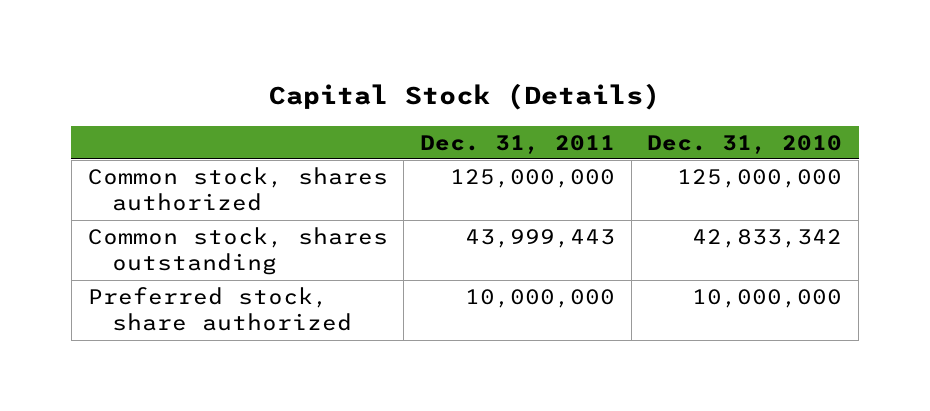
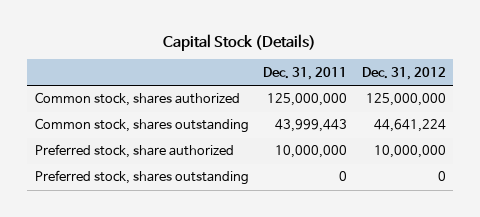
[647,134,843,154] Dec. 31, 2010 -> none
none -> [361,66,446,80] Dec. 31, 2012
none -> [34,170,249,186] Preferred stock, shares outstanding

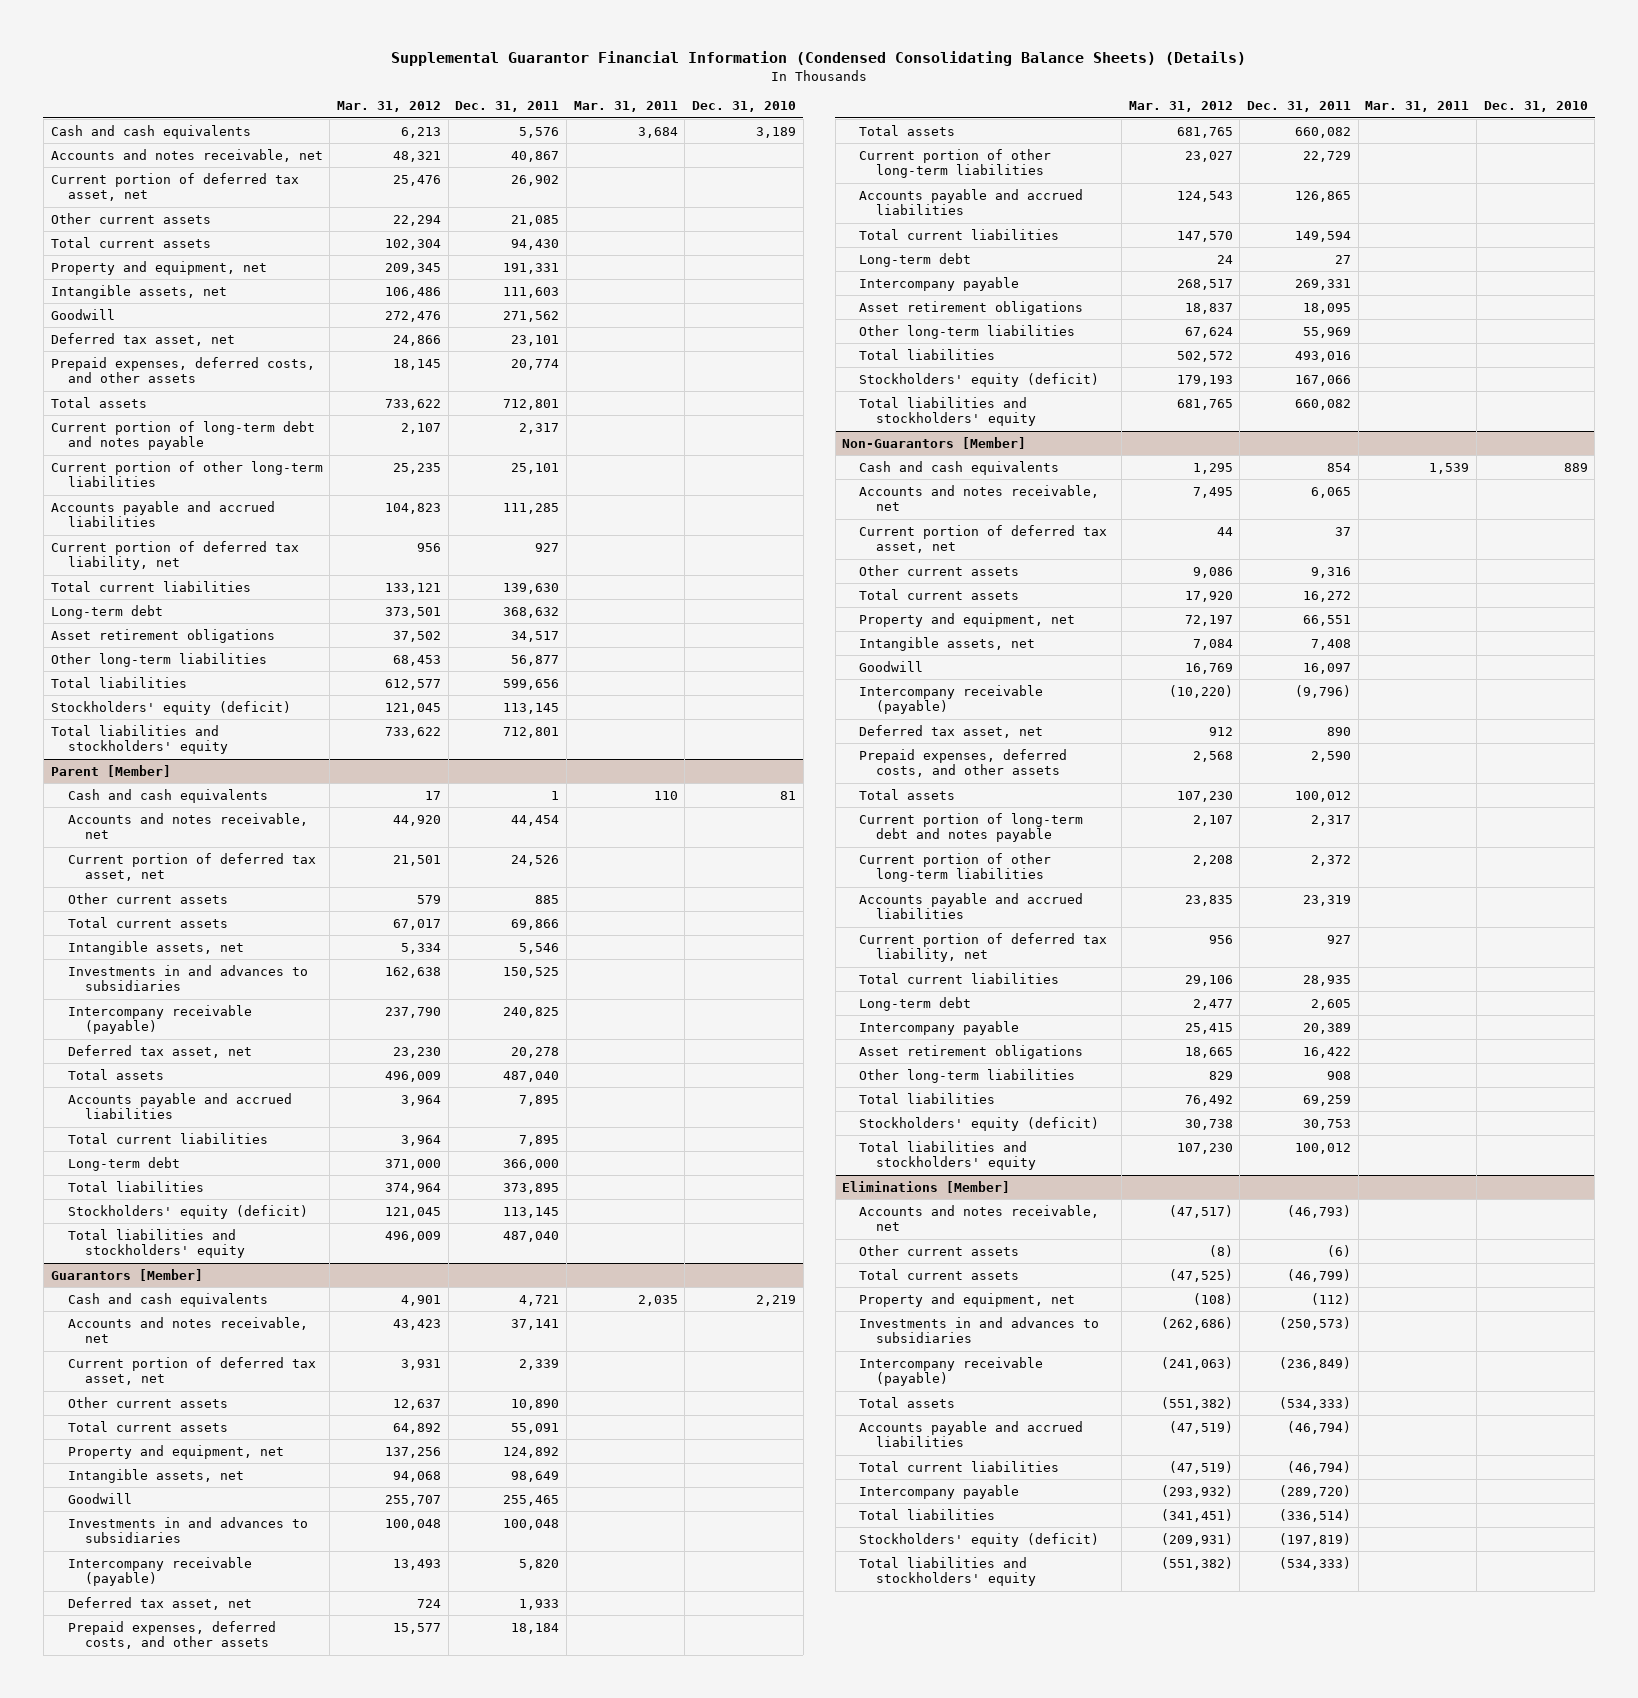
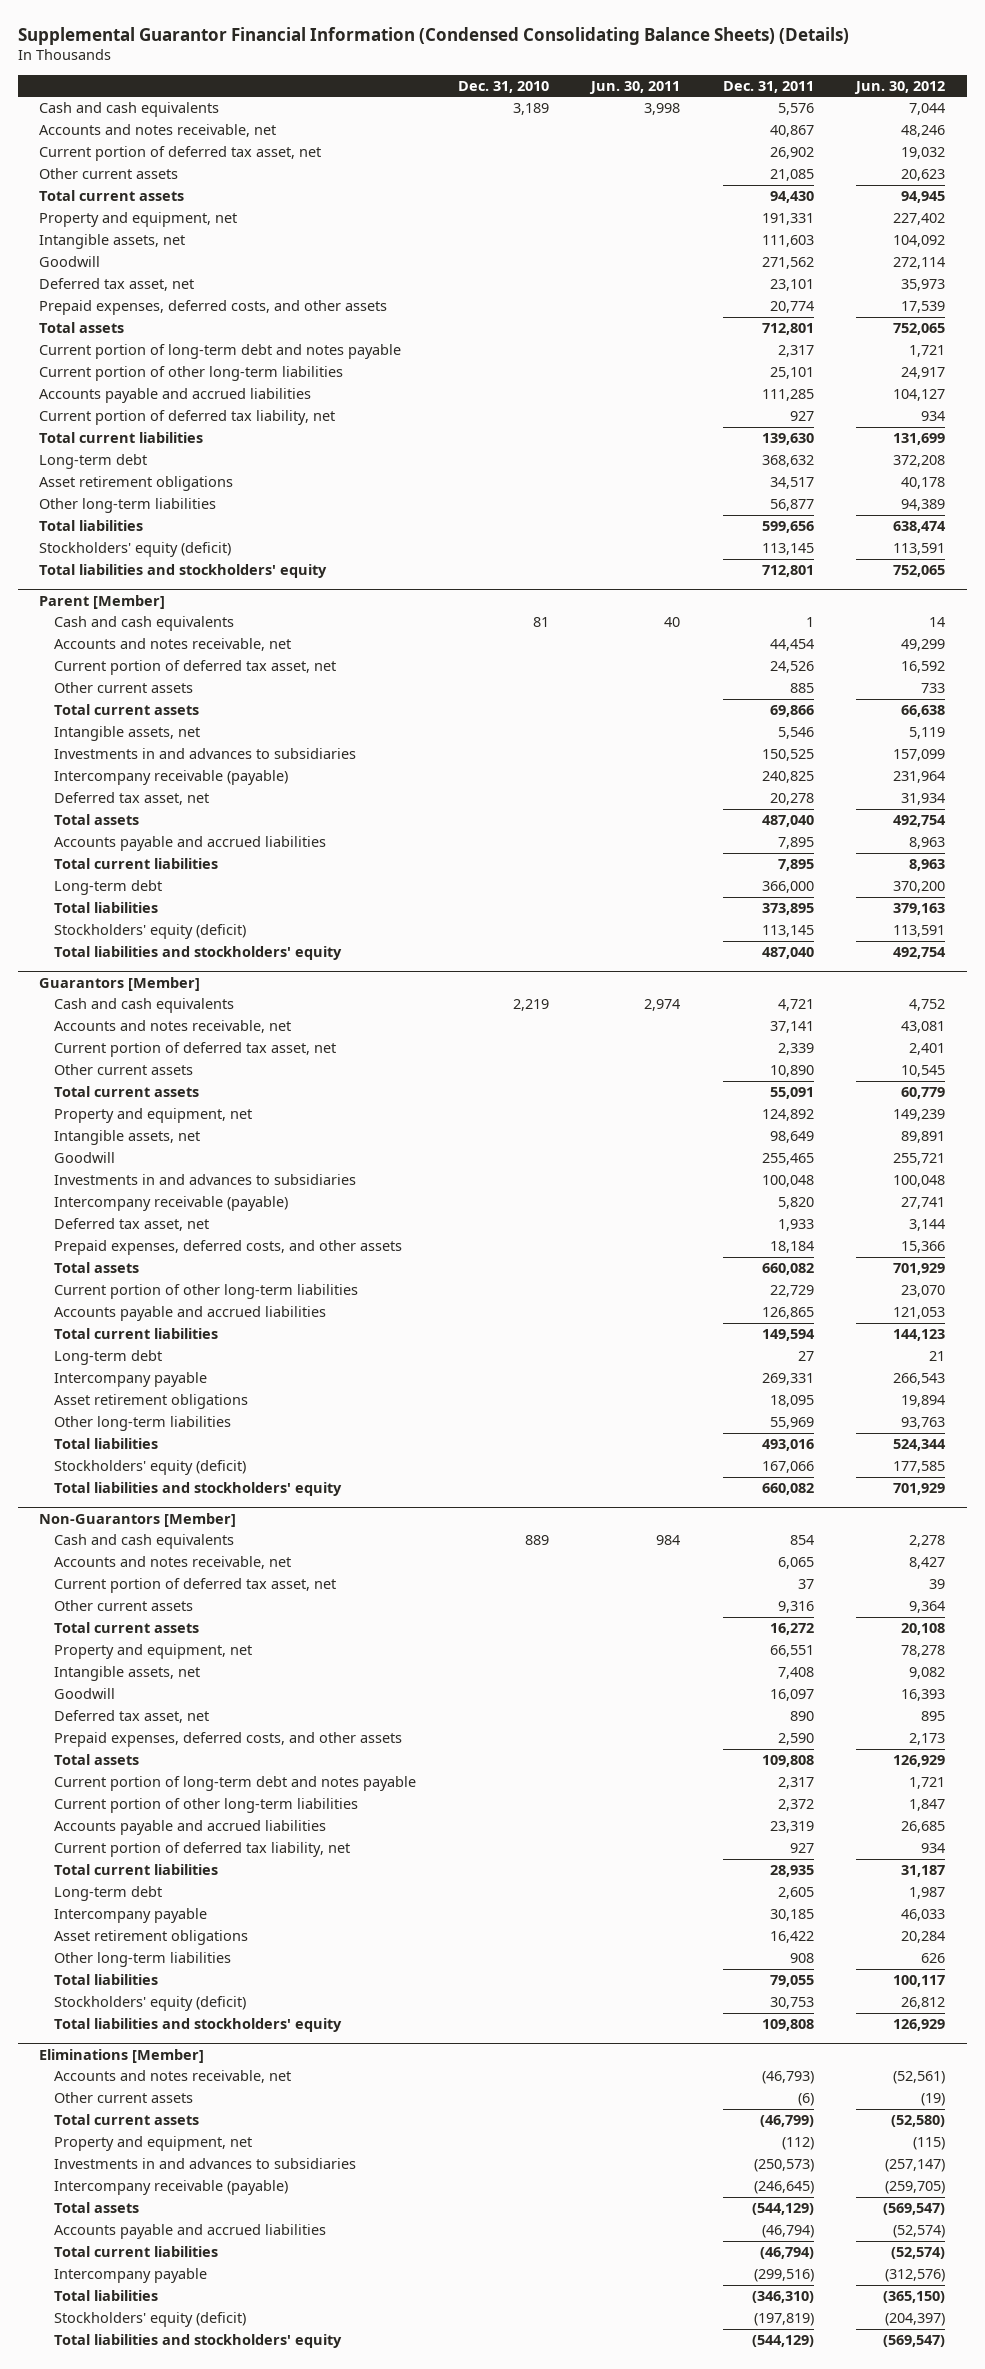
[336,101,441,113] Mar. 31, 2012 -> none
[573,101,678,113] Mar. 31, 2011 -> none
none -> [589,80,681,94] Jun. 30, 2011
none -> [854,80,946,94] Jun. 30, 2012
[859,684,1044,715] Intercompany receivable (payable) -> none
[1295,790,1352,802] 100,012 -> [761,1755,814,1768] 109,808
[1303,1022,1352,1034] 20,389 -> [769,1909,814,1922] 30,185
[1303,1094,1352,1106] 69,259 -> [769,1975,814,1988] 79,055
[1295,1142,1352,1154] 100,012 -> [761,2019,814,2032] 109,808
[1279,1356,1352,1370] (236,849) -> [753,2181,814,2195] (246,645)
[1279,1396,1352,1410] (534,333) -> [751,2203,814,2216] (544,129)
[1279,1484,1352,1498] (289,720) -> [753,2269,814,2283] (299,516)
[1279,1508,1352,1522] (336,514) -> [751,2291,814,2304] (346,310)
[1279,1556,1352,1570] (534,333) -> [751,2335,814,2348] (544,129)

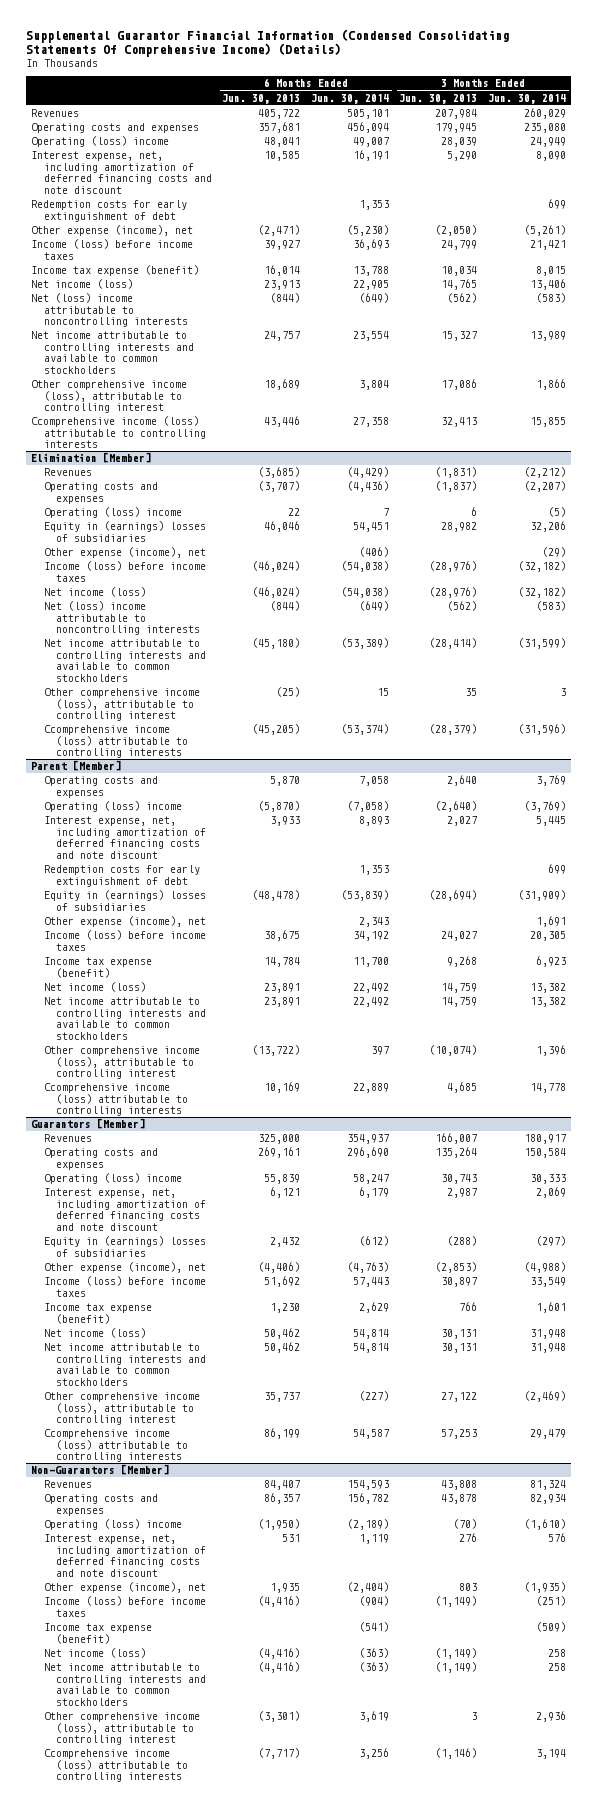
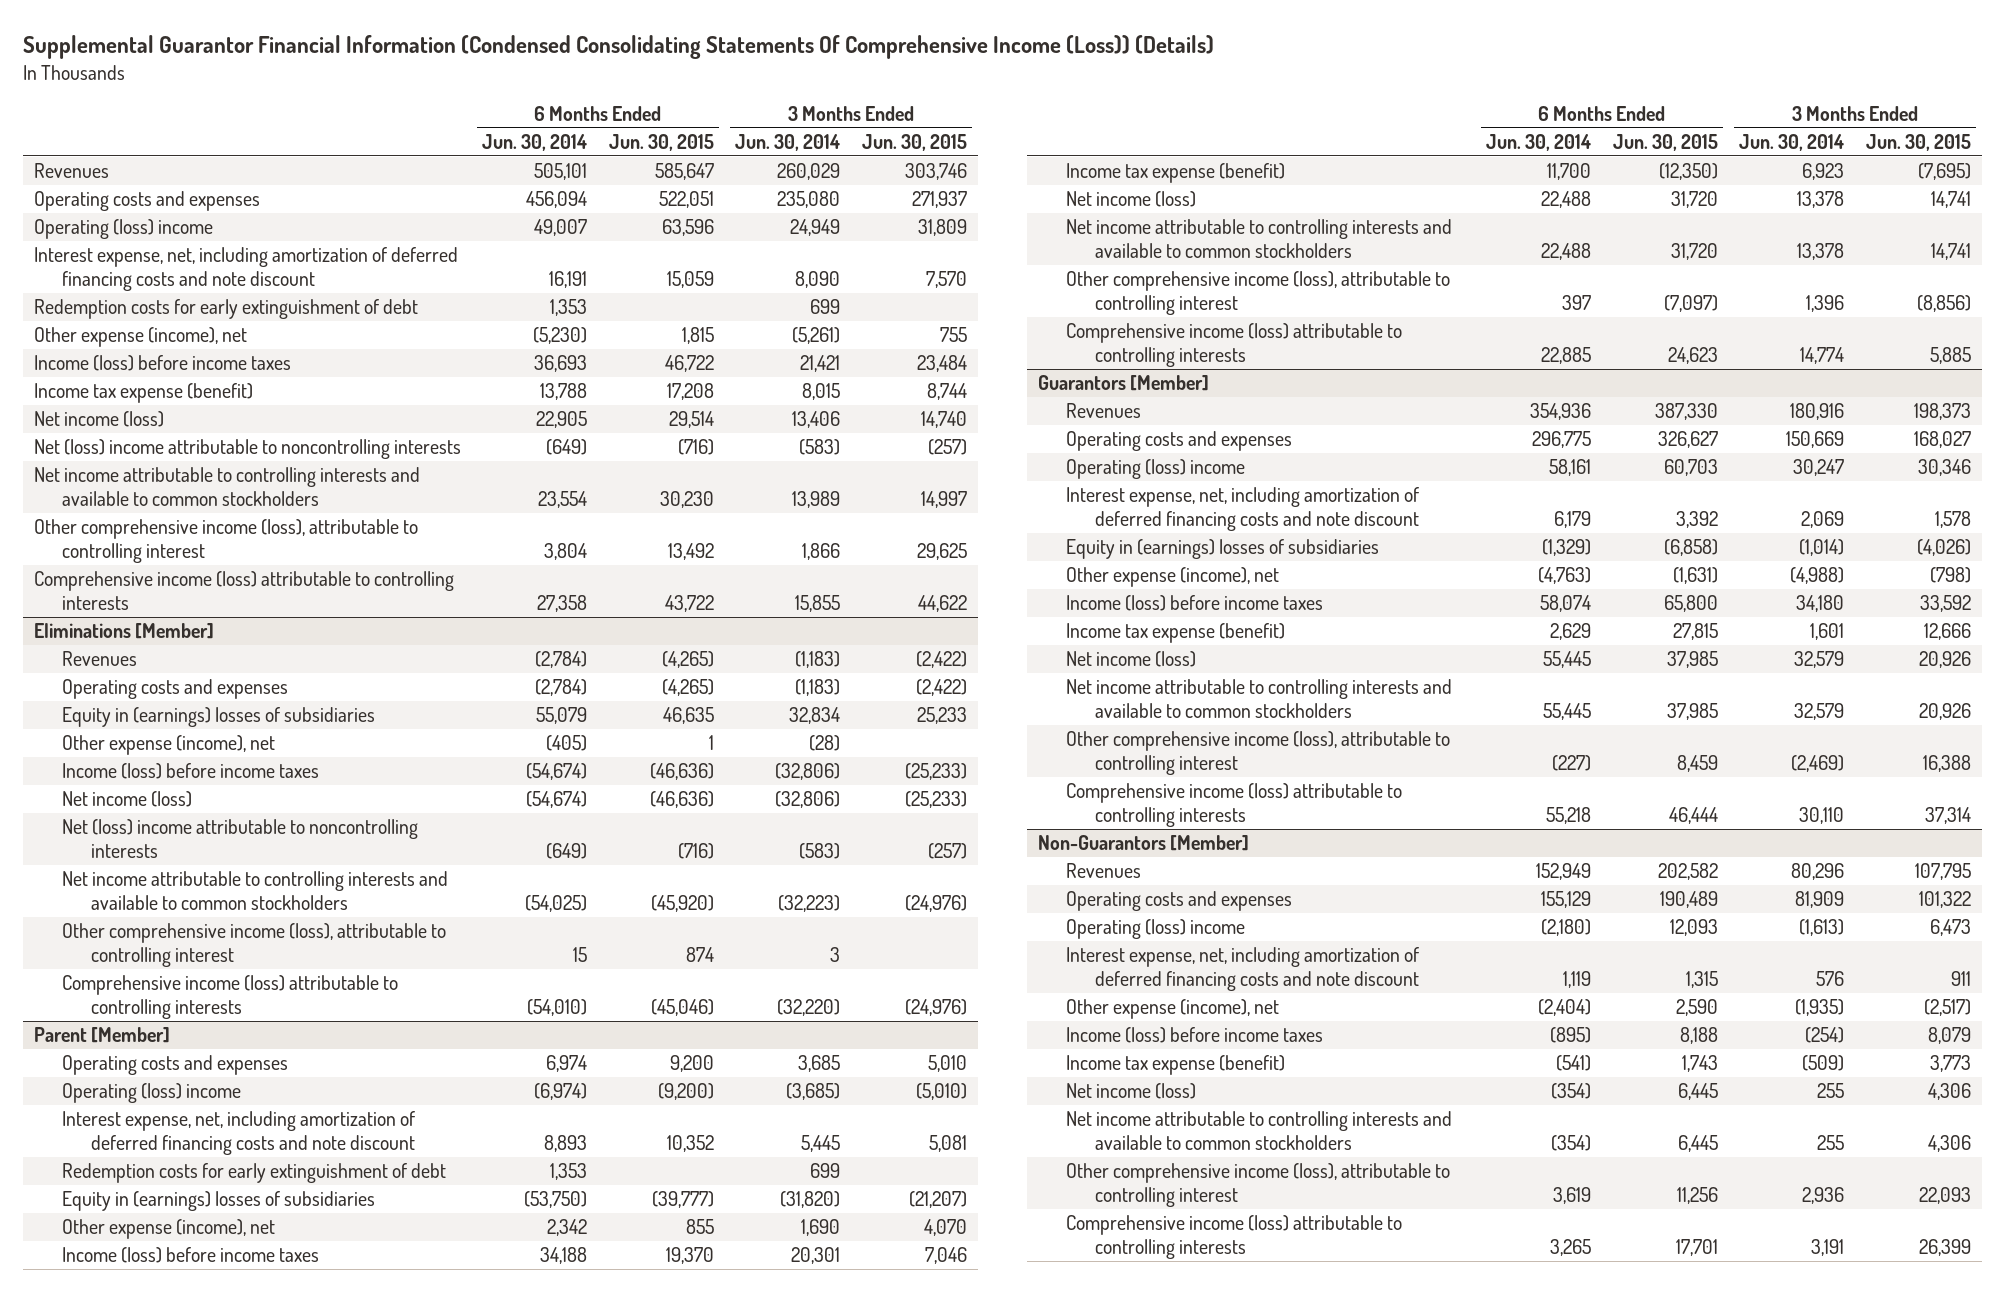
[26,29,510,58] Supplemental Guarantor Financial Information (Condensed Consolidating Statements Of Comprehensive Income) (Details) -> [22,35,1214,60] Supplemental Guarantor Financial Information (Condensed Consolidating Statements Of Comprehensive Income (Loss)) (Details)
[222,93,301,104] Jun. 30, 2013 -> none
[399,93,478,104] Jun. 30, 2013 -> none
none -> [608,134,714,152] Jun. 30, 2015
none -> [861,134,967,152] Jun. 30, 2015
[43,507,182,519] Operating (loss) income -> none
[31,416,206,449] Ccomprehensive income (loss) attributable to controlling interests -> [33,571,454,610] Comprehensive income (loss) attributable to controlling interests
[31,452,152,464] Elimination [Member] -> [33,623,214,640] Eliminations [Member]
[346,467,389,479] (4,429) -> [535,651,588,669] (2,784)
[523,467,566,479] (2,212) -> [795,651,841,669] (1,183)
[346,481,389,493] (4,436) -> [535,679,588,697] (2,784)
[523,481,566,493] (2,207) -> [795,679,841,697] (1,183)
[352,522,389,533] 54,451 -> [536,707,588,725] 55,079
[529,521,566,533] 32,206 -> [789,707,841,725] 32,834
[358,547,389,558] (406) -> [546,735,588,752] (405)
[541,547,566,558] (29) -> [809,735,841,752] (28)
[340,561,389,573] (54,038) -> [526,763,588,781] (54,674)
[517,561,566,573] (32,182) -> [775,763,841,781] (32,806)
[340,587,389,599] (54,038) -> [526,791,588,809] (54,674)
[517,587,566,599] (32,182) -> [775,791,841,809] (32,806)
[340,638,389,650] (53,389) -> [525,894,588,912] (54,025)
[517,638,566,650] (31,599) -> [778,894,841,912] (32,223)
[43,725,189,759] Ccomprehensive income (loss) attributable to controlling interests -> [62,975,399,1019] Comprehensive income (loss) attributable to controlling interests
[340,724,389,736] (53,374) -> [527,998,588,1016] (54,010)
[517,724,566,736] (31,596) -> [777,998,841,1016] (32,220)
[358,776,389,787] 7,058 -> [546,1055,588,1073] 6,974
[535,775,566,787] 3,769 -> [798,1055,841,1073] 3,685
[346,801,389,813] (7,058) -> [534,1083,588,1101] (6,974)
[523,801,566,813] (3,769) -> [786,1083,841,1101] (3,685)
[340,890,389,902] (53,839) -> [524,1191,588,1209] (53,750)
[517,890,566,902] (31,909) -> [780,1191,841,1209] (31,820)
[358,917,389,928] 2,343 -> [547,1219,588,1237] 2,342
[535,916,566,928] 1,691 -> [801,1219,841,1237] 1,690
[352,931,389,942] 34,192 -> [540,1247,588,1265] 34,188
[529,931,566,942] 20,305 -> [791,1247,841,1265] 20,301
[352,983,389,994] 22,492 -> [1541,191,1592,209] 22,488
[529,983,566,994] 13,382 -> [1797,191,1845,209] 13,378
[352,997,389,1008] 22,492 -> [1541,242,1592,260] 22,488
[529,997,566,1008] 13,382 -> [1797,242,1845,260] 13,378
[43,1083,189,1117] Ccomprehensive income (loss) attributable to controlling interests -> [1066,323,1403,367] Comprehensive income (loss) attributable to controlling interests
[352,1083,389,1094] 22,889 -> [1541,346,1592,364] 22,885
[529,1083,566,1094] 14,778 -> [1800,346,1845,364] 14,774
[346,1134,389,1145] 354,937 -> [1530,403,1592,421] 354,936
[523,1134,566,1145] 180,917 -> [1790,403,1845,421] 180,916
[346,1147,389,1159] 296,690 -> [1532,431,1592,449] 296,775
[523,1148,566,1159] 150,584 -> [1786,431,1845,449] 150,669
[352,1174,389,1185] 58,247 -> [1549,459,1592,477] 58,161
[529,1174,566,1185] 30,333 -> [1793,459,1845,477] 30,247
[358,1236,389,1247] (612) -> [1542,539,1592,557] (1,329)
[535,1236,566,1247] (297) -> [1799,539,1845,557] (1,014)
[352,1277,389,1288] 57,443 -> [1540,595,1592,613] 58,074
[529,1277,566,1288] 33,549 -> [1796,595,1845,613] 34,180
[352,1329,389,1340] 54,814 -> [1543,651,1592,669] 55,445
[529,1329,566,1340] 31,948 -> [1794,651,1845,669] 32,579
[352,1343,389,1354] 54,814 -> [1543,702,1592,720] 55,445
[529,1343,566,1354] 31,948 -> [1794,702,1845,720] 32,579
[43,1429,189,1463] Ccomprehensive income (loss) attributable to controlling interests -> [1066,783,1403,827] Comprehensive income (loss) attributable to controlling interests
[352,1429,389,1440] 54,587 -> [1546,806,1592,824] 55,218
[529,1429,566,1440] 29,479 -> [1799,806,1845,824] 30,110
[346,1480,389,1491] 154,593 -> [1536,863,1592,881] 152,949
[529,1480,566,1491] 81,324 -> [1791,863,1845,881] 80,296
[346,1493,389,1505] 156,782 -> [1541,891,1592,909] 155,129
[529,1494,566,1505] 82,934 -> [1795,891,1845,909] 81,909
[346,1519,389,1531] (2,189) -> [1541,919,1592,937] (2,180)
[523,1519,566,1531] (1,610) -> [1799,919,1845,937] (1,613)
[358,1596,389,1607] (904) -> [1550,1027,1592,1044] (895)
[535,1596,566,1607] (251) -> [1805,1027,1845,1044] (254)
[358,1648,389,1659] (363) -> [1551,1083,1592,1100] (354)
[547,1649,566,1658] 258 -> [1817,1083,1845,1099] 255
[358,1662,389,1673] (363) -> [1551,1134,1592,1151] (354)
[547,1663,566,1672] 258 -> [1817,1134,1845,1150] 255
[43,1749,189,1783] Ccomprehensive income (loss) attributable to controlling interests -> [1066,1215,1403,1259] Comprehensive income (loss) attributable to controlling interests
[358,1748,389,1760] 3,256 -> [1550,1238,1592,1256] 3,265
[535,1749,566,1760] 3,194 -> [1811,1238,1845,1256] 3,191

